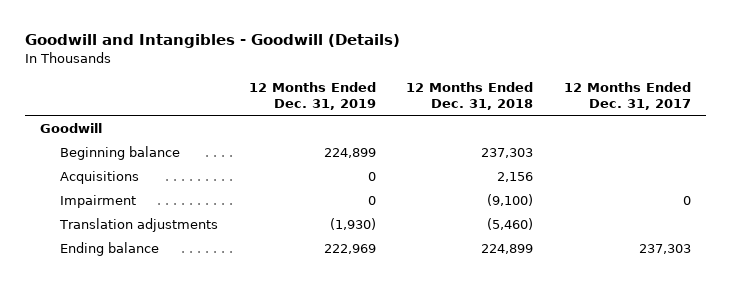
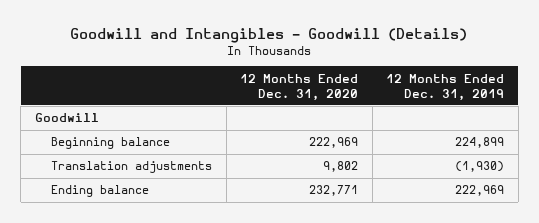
[406,82,534,110] 12 Months Ended Dec. 31, 2018 -> none
[564,82,692,110] 12 Months Ended Dec. 31, 2017 -> none
none -> [240,73,359,101] 12 Months Ended Dec. 31, 2020
[60,170,140,184] Acquisitions -> none
[60,194,137,208] Impairment -> none

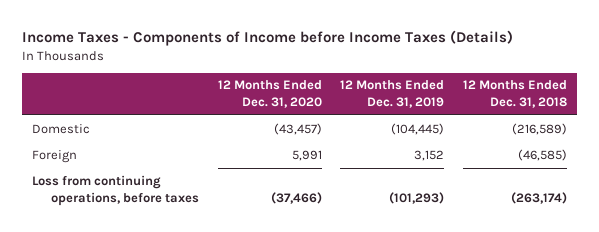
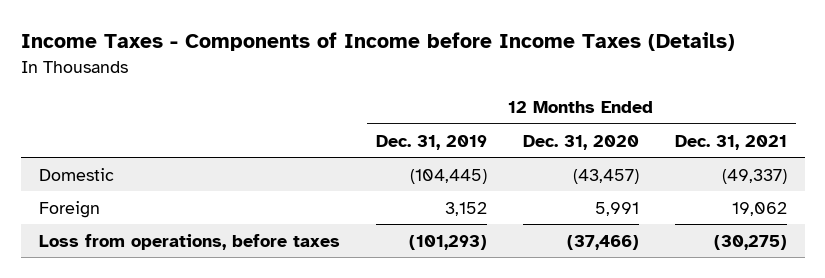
[463,80,568,109] 12 Months Ended Dec. 31, 2018 -> none
none -> [674,134,787,150] Dec. 31, 2021
[31,174,199,206] Loss from continuing operations, before taxes -> [38,233,340,250] Loss from operations, before taxes

